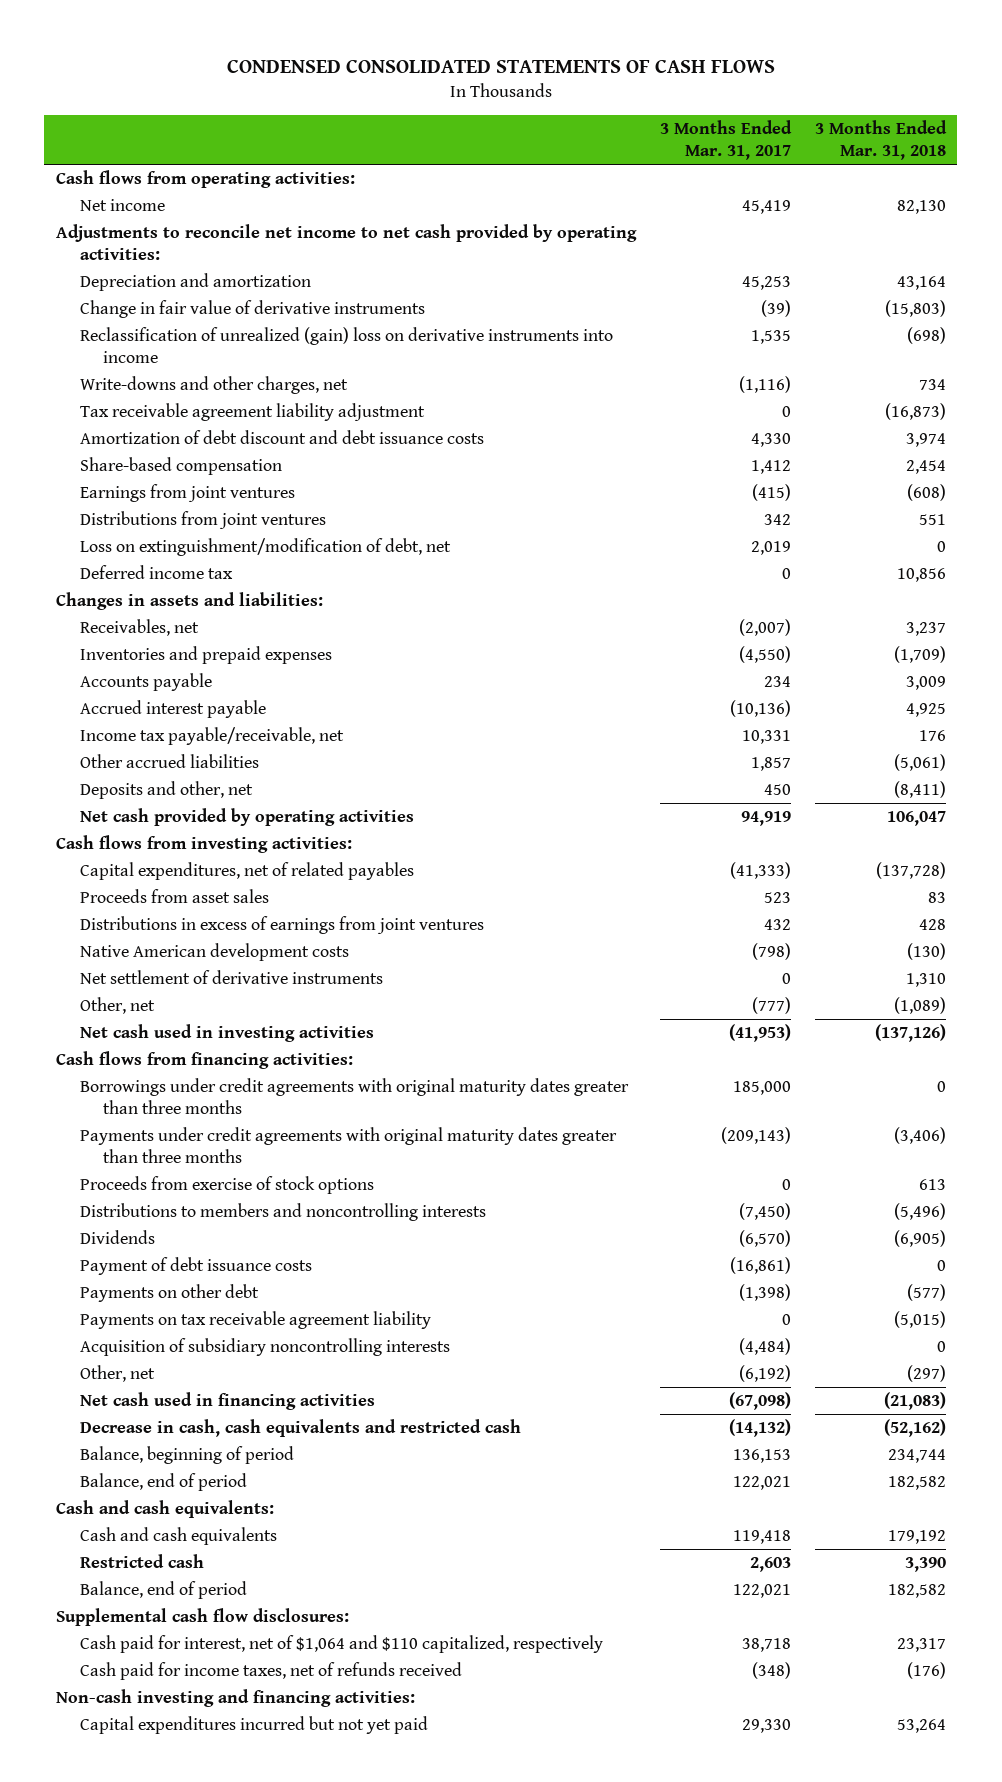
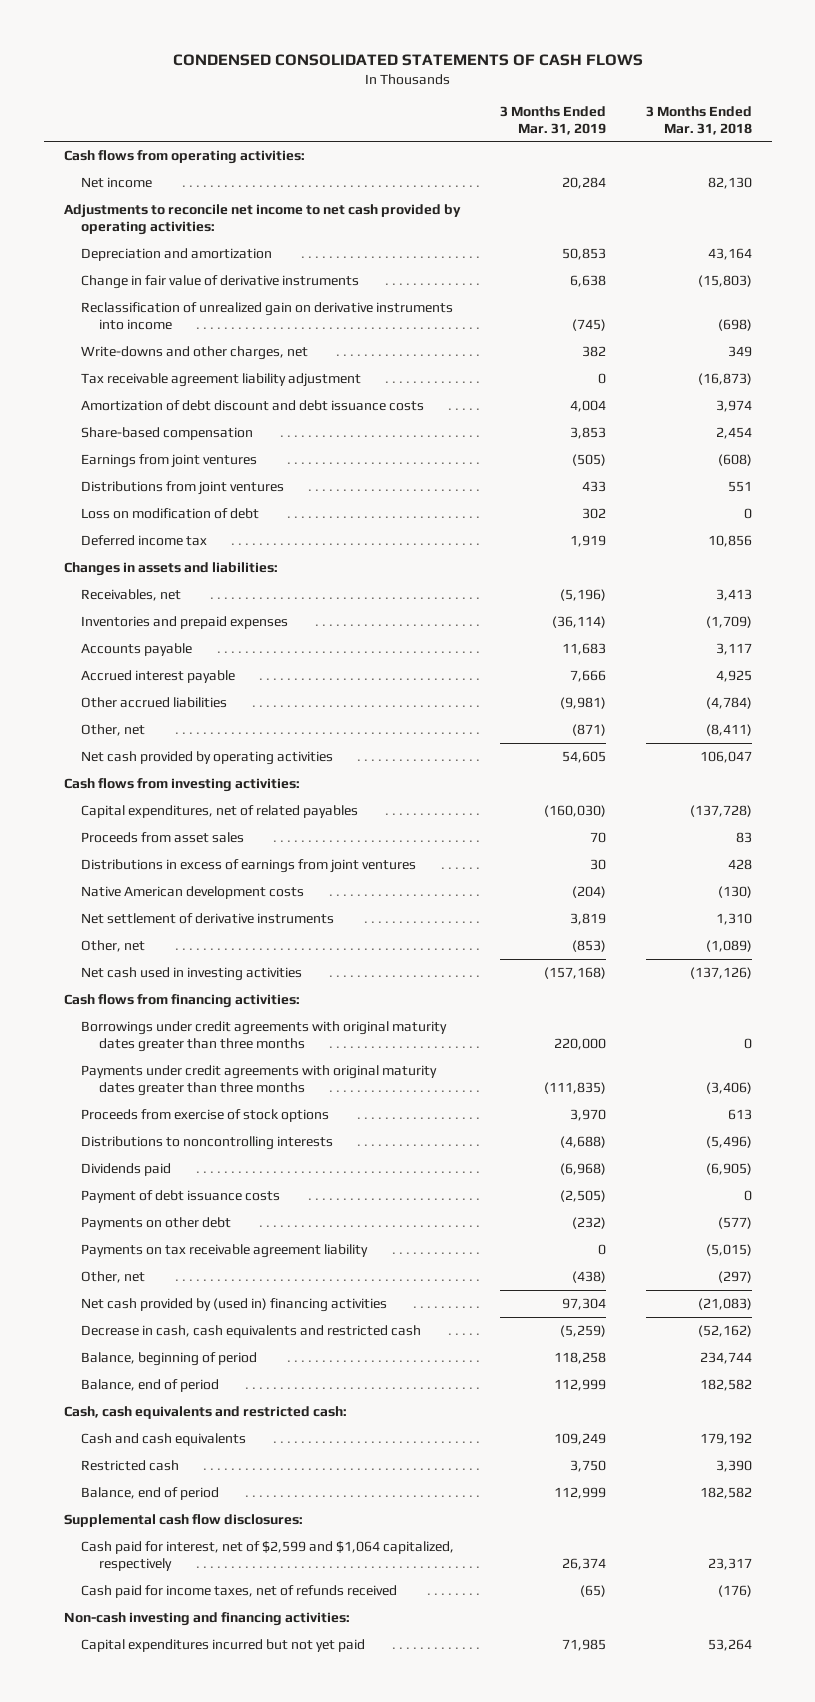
[659,120,792,161] 3 Months Ended Mar. 31, 2017 -> none
none -> [499,105,606,135] 3 Months Ended Mar. 31, 2019
[79,327,613,364] Reclassification of unrealized (gain) loss on derivative instruments into income -> [81,301,454,330] Reclassification of unrealized gain on derivative instruments into income
[918,379,946,391] 734 -> [727,345,752,357] 349
[79,538,451,557] Loss on extinguishment/modification of debt, net -> [81,507,260,519] Loss on modification of debt
[905,622,946,637] 3,237 -> [715,588,752,601] 3,413
[905,676,946,691] 3,009 -> [715,642,752,655] 3,117
[79,727,344,746] Income tax payable/receivable, net -> none
[893,754,946,772] (5,061) -> [705,696,752,709] (4,784)
[79,781,253,800] Deposits and other, net -> [81,723,146,736] Other, net
[79,1203,486,1222] Distributions to members and noncontrolling interests -> [81,1135,334,1150] Distributions to noncontrolling interests
[79,1230,155,1245] Dividends -> [81,1162,172,1176] Dividends paid
[79,1338,450,1357] Acquisition of subsidiary noncontrolling interests -> none
[79,1392,375,1411] Net cash used in financing activities -> [81,1297,388,1312] Net cash provided by (used in) financing activities
[56,1500,275,1519] Cash and cash equivalents: -> [63,1405,347,1419] Cash, cash equivalents and restricted cash:
[79,1635,603,1654] Cash paid for interest, net of $1,064 and $110 capitalized, respectively -> [81,1540,455,1571] Cash paid for interest, net of $2,599 and $1,064 capitalized, respectively

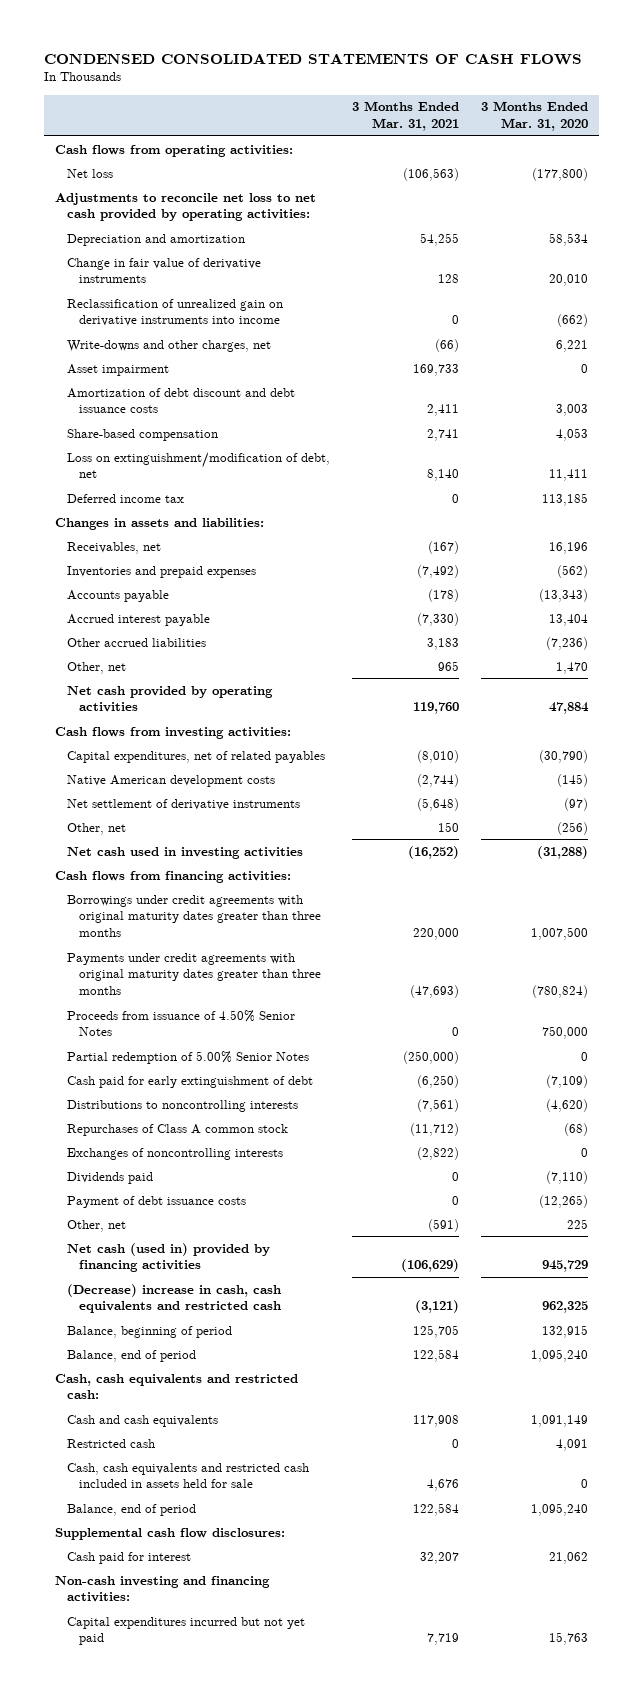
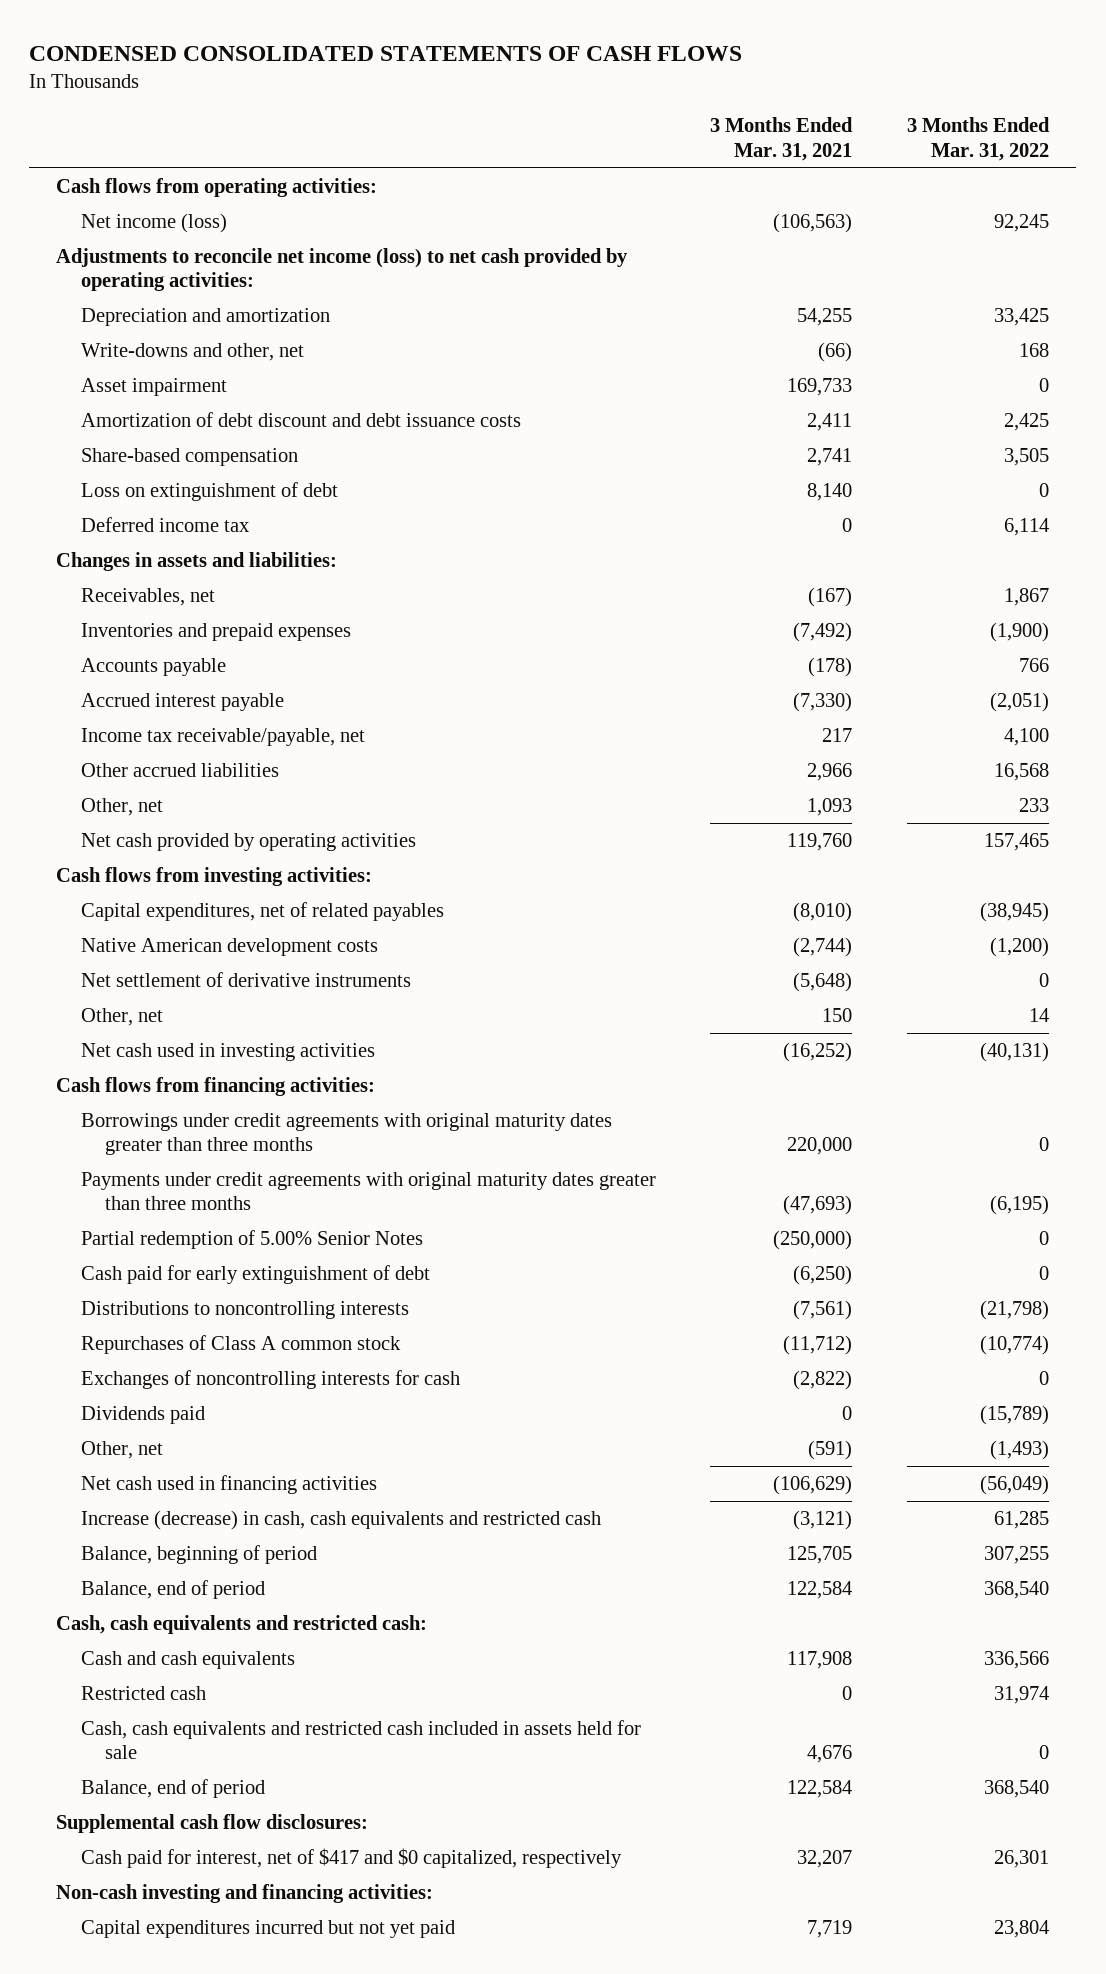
[480,101,588,131] 3 Months Ended Mar. 31, 2020 -> none
none -> [907,117,1051,161] 3 Months Ended Mar. 31, 2022
[66,168,113,178] Net loss -> [80,213,227,234] Net income (loss)
[54,192,316,222] Adjustments to reconcile net loss to net cash provided by operating activities: -> [56,248,629,292] Adjustments to reconcile net income (loss) to net cash provided by operating activities:
[66,257,261,284] Change in fair value of derivative instruments -> none
[66,298,283,327] Reclassification of unrealized gain on derivative instruments into income -> none
[66,339,271,352] Write-downs and other charges, net -> [80,343,304,362] Write-downs and other, net
[66,451,330,479] Loss on extinguishment/modification of debt, net -> [80,482,338,502] Loss on extinguishment of debt
none -> [80,728,365,747] Income tax receivable/payable, net
[426,637,459,650] 3,183 -> [807,763,853,782] 2,966
[437,660,459,671] 965 -> [807,798,853,817] 1,093
[66,1009,295,1037] Proceeds from issuance of 4.50% Senior Notes -> none
[66,1147,283,1160] Exchanges of noncontrolling interests -> [80,1370,460,1390] Exchanges of noncontrolling interests for cash
[66,1195,246,1208] Payment of debt issuance costs -> none
[66,1242,270,1273] Net cash (used in) provided by financing activities -> [80,1475,377,1495] Net cash used in financing activities
[66,1283,282,1314] (Decrease) increase in cash, cash equivalents and restricted cash -> [80,1510,601,1531] Increase (decrease) in cash, cash equivalents and restricted cash
[66,1551,191,1564] Cash paid for interest -> [80,1848,622,1869] Cash paid for interest, net of $417 and $0 capitalized, respectively

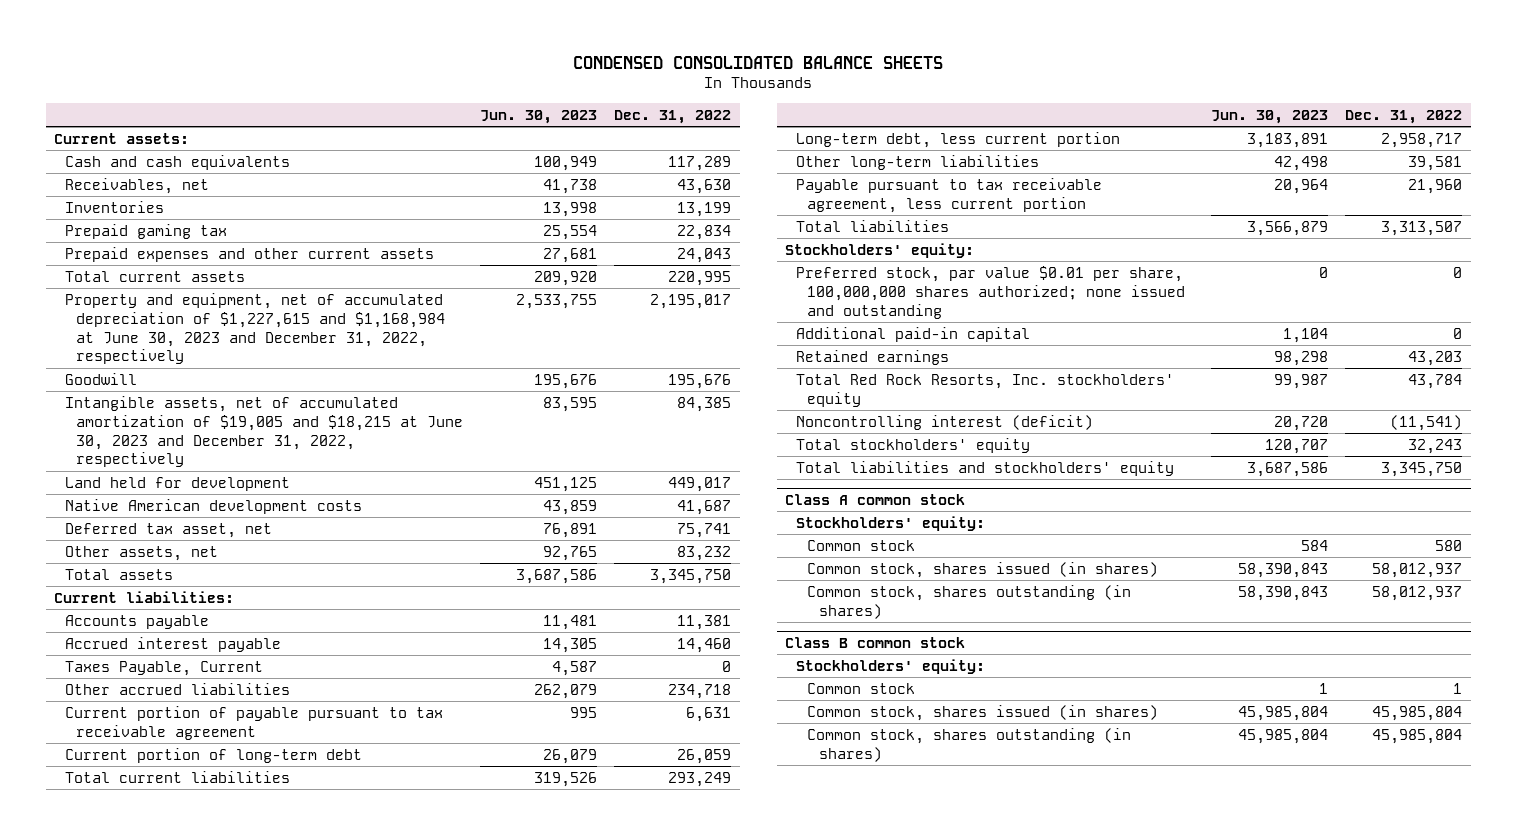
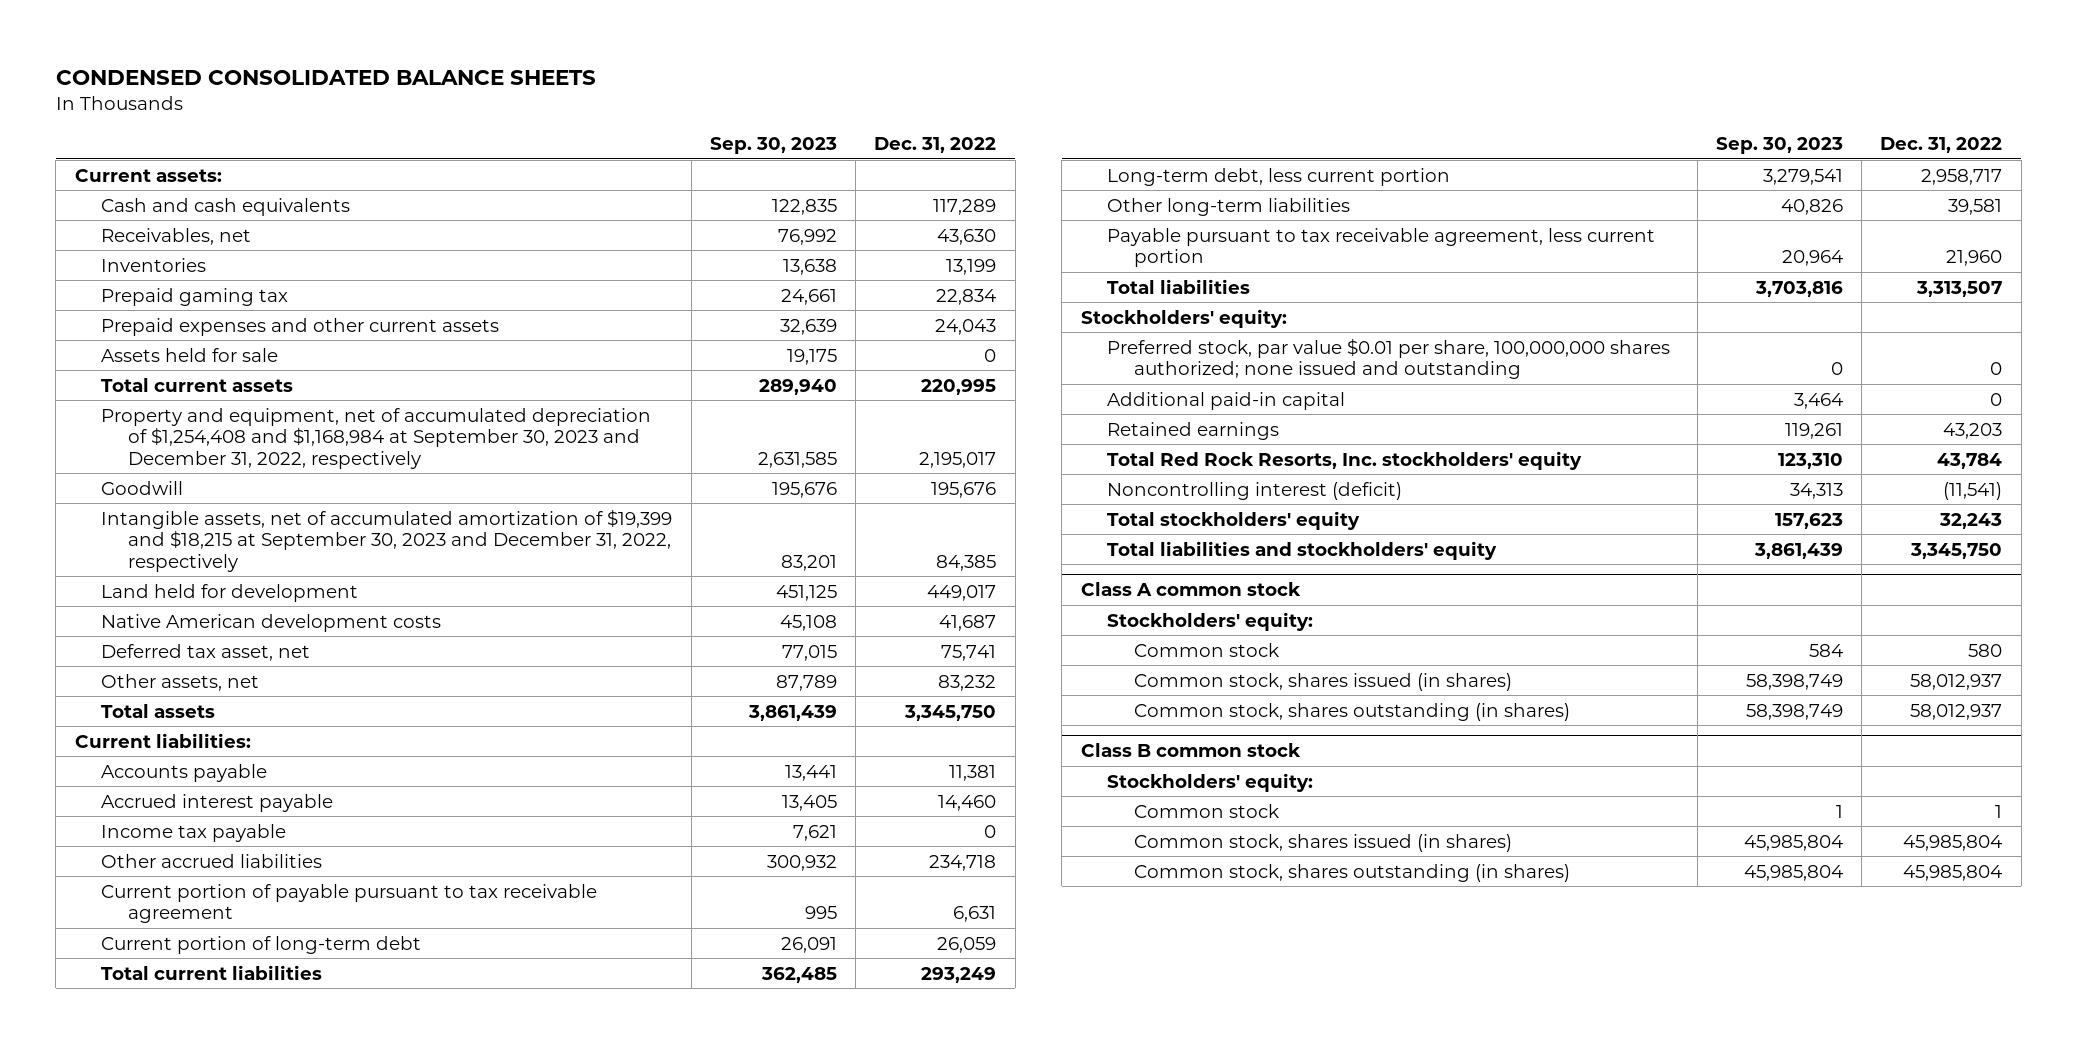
[480,109,598,124] Jun. 30, 2023 -> none
none -> [709,137,837,155] Sep. 30, 2023
none -> [101,347,279,362] Assets held for sale
[65,292,446,365] Property and equipment, net of accumulated depreciation of $1,227,615 and $1,168,984 at June 30, 2023 and December 31, 2022, respectively -> [101,407,652,469] Property and equipment, net of accumulated depreciation of $1,254,408 and $1,168,984 at September 30, 2023 and December 31, 2022, respectively
[65,395,464,468] Intangible assets, net of accumulated amortization of $19,005 and $18,215 at June 30, 2023 and December 31, 2022, respectively -> [101,508,673,572] Intangible assets, net of accumulated amortization of $19,399 and $18,215 at September 30, 2023 and December 31, 2022, respectively
[65,660,264,676] Taxes Payable, Current -> [101,823,287,842] Income tax payable

